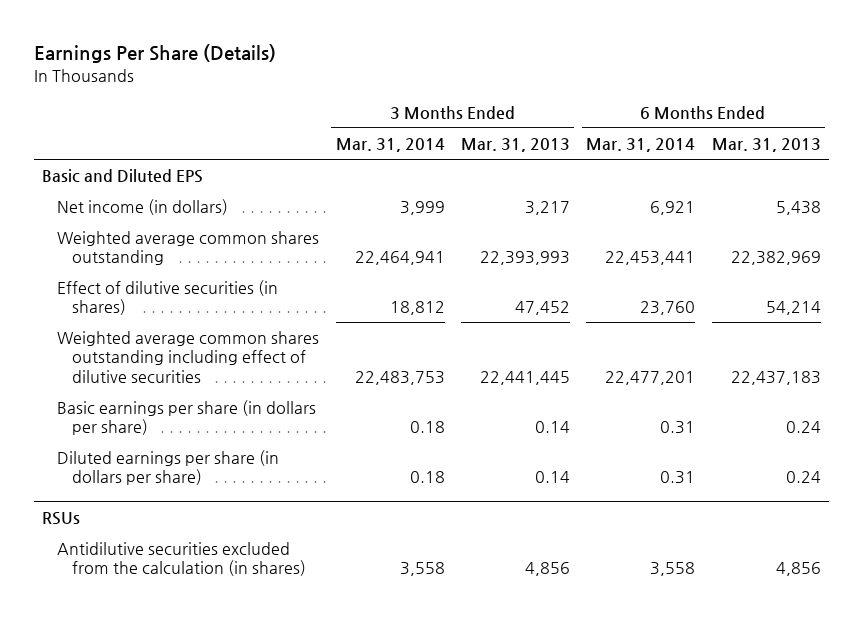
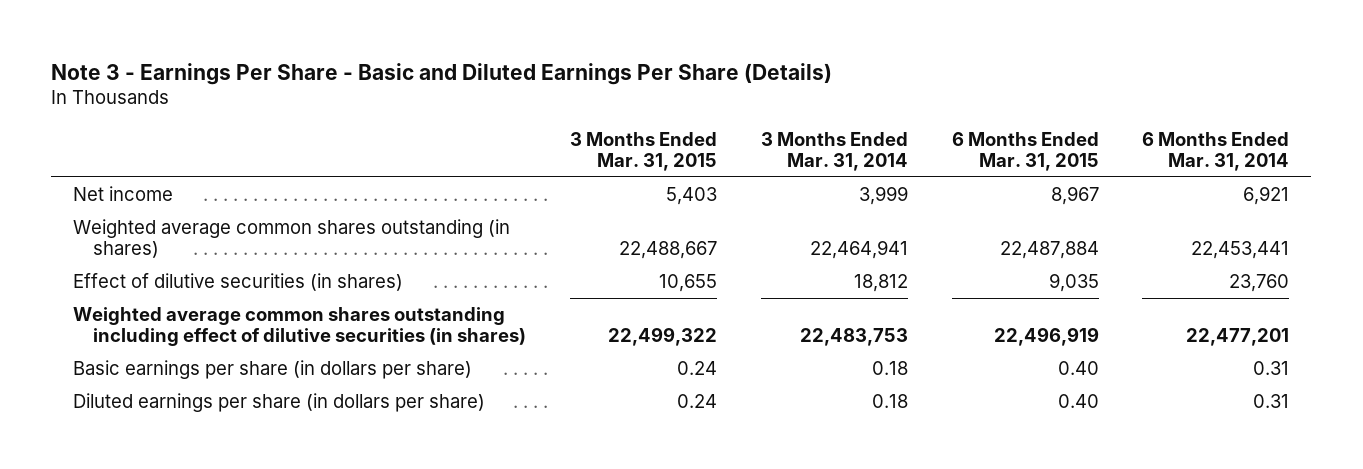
[34,44,277,64] Earnings Per Share (Details) -> [51,62,833,85] Note 3 - Earnings Per Share - Basic and Diluted Earnings Per Share (Details)
[460,138,570,153] Mar. 31, 2013 -> none
[711,138,821,153] Mar. 31, 2013 -> none
none -> [570,131,718,172] 3 Months Ended Mar. 31, 2015
none -> [951,131,1099,172] 6 Months Ended Mar. 31, 2015
[42,169,204,184] Basic and Diluted EPS -> none
[57,199,229,216] Net income (in dollars) -> [73,186,174,202] Net income
[57,231,320,266] Weighted average common shares outstanding -> [73,219,511,259] Weighted average common shares outstanding (in shares)
[57,331,320,383] Weighted average common shares outstanding including effect of dilutive securities -> [73,307,527,347] Weighted average common shares outstanding including effect of dilutive securities (in shares)
[42,511,81,525] RSUs -> none
[57,542,306,577] Antidilutive securities excluded from the calculation (in shares) -> none

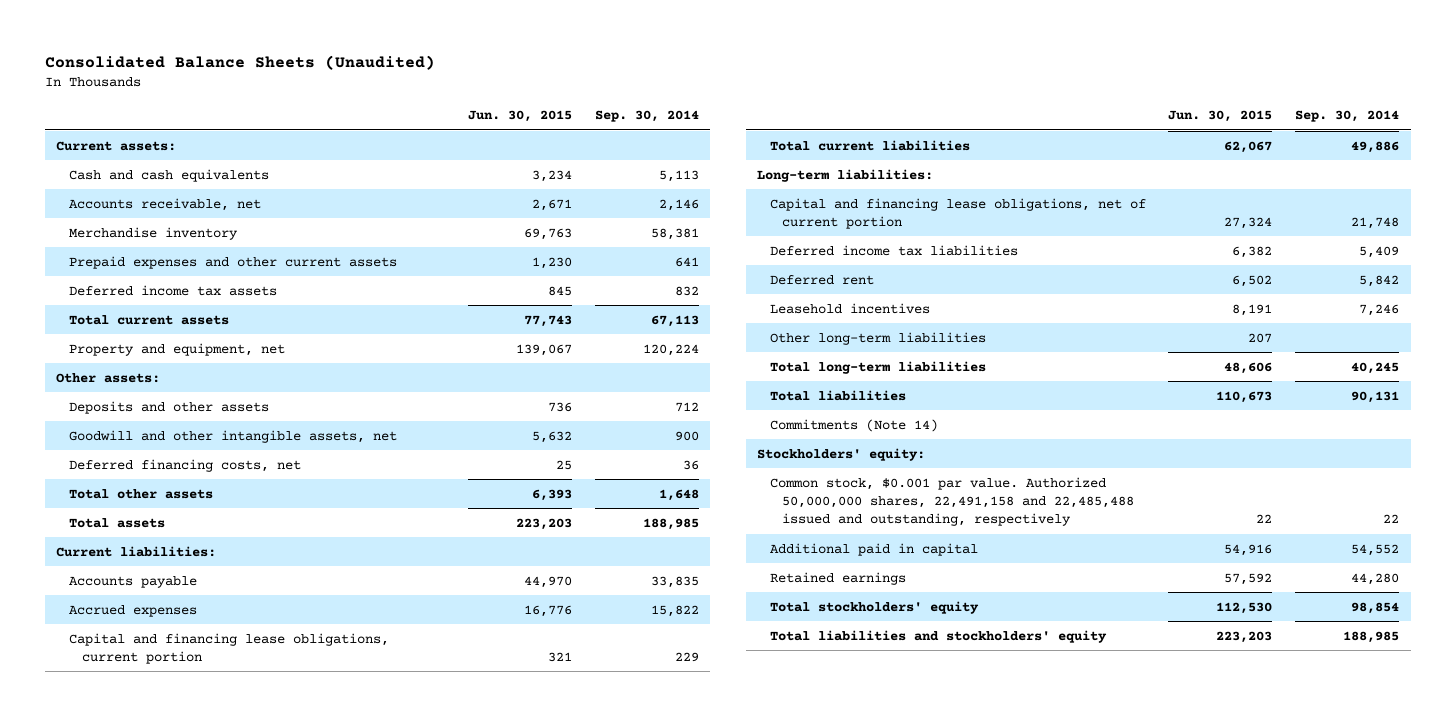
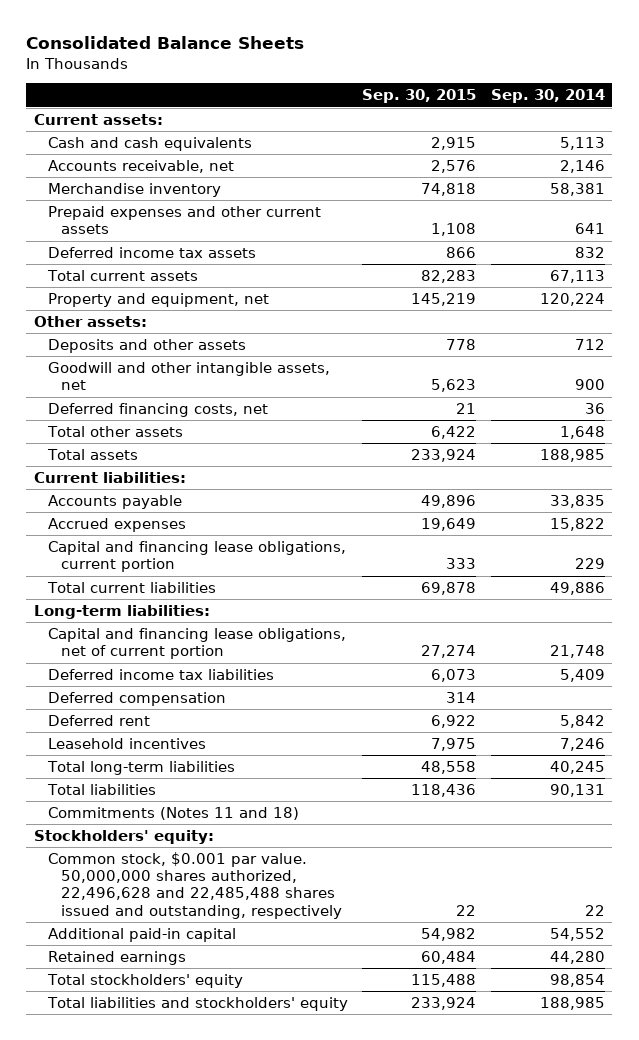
[45,55,436,71] Consolidated Balance Sheets (Unaudited) -> [26,36,305,50] Consolidated Balance Sheets
[467,110,572,123] Jun. 30, 2015 -> none
none -> [362,89,477,104] Sep. 30, 2015
none -> [47,692,226,707] Deferred compensation
[769,331,986,345] Other long-term liabilities -> none
[769,418,938,432] Commitments (Note 14) -> [47,807,299,821] Commitments (Notes 11 and 18)
[769,476,1135,527] Common stock, $0.001 par value. Authorized 50,000,000 shares, 22,491,158 and 22,485,488 issued and outstanding, respectively -> [47,852,343,919] Common stock, $0.001 par value. 50,000,000 shares authorized, 22,496,628 and 22,485,488 shares issued and outstanding, respectively
[769,542,978,556] Additional paid in capital -> [47,928,236,943] Additional paid-in capital

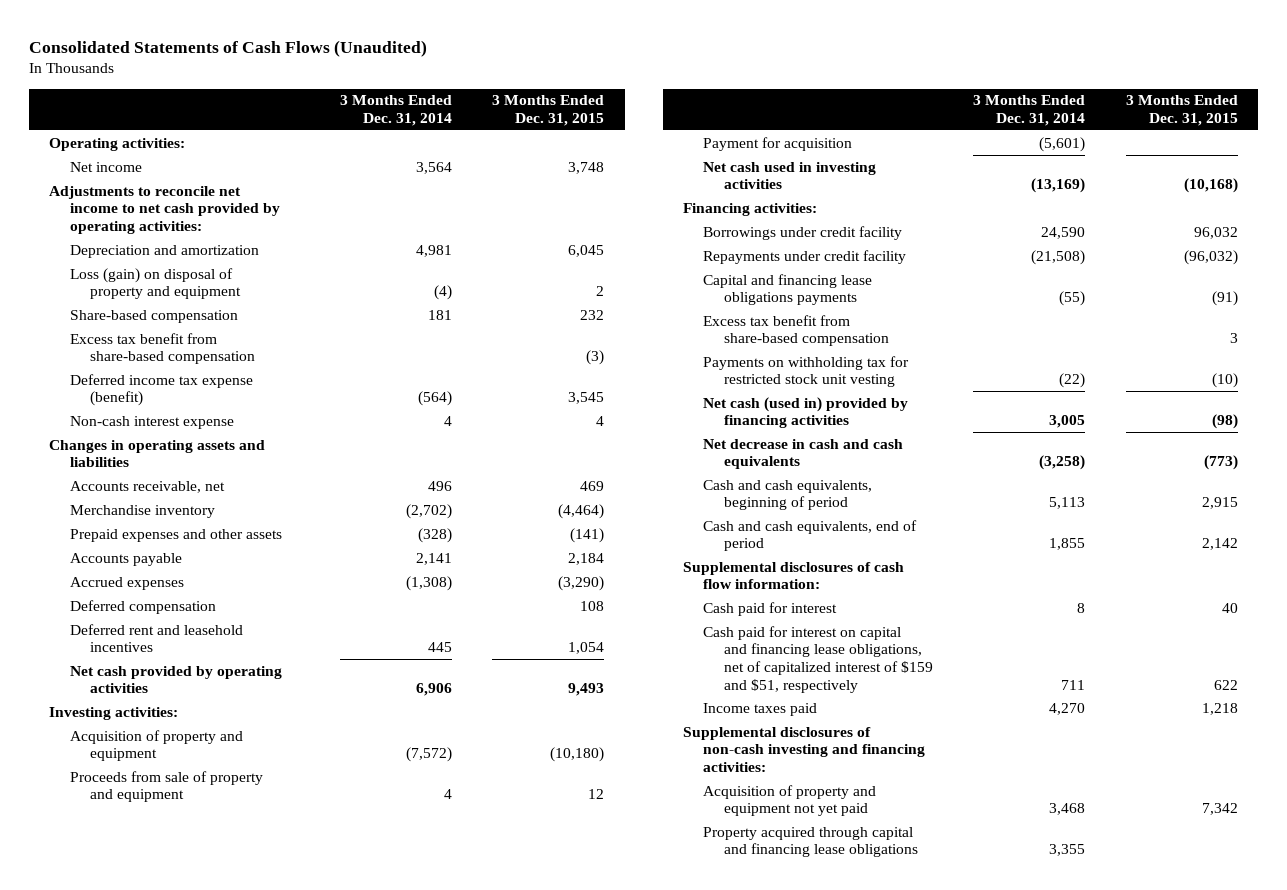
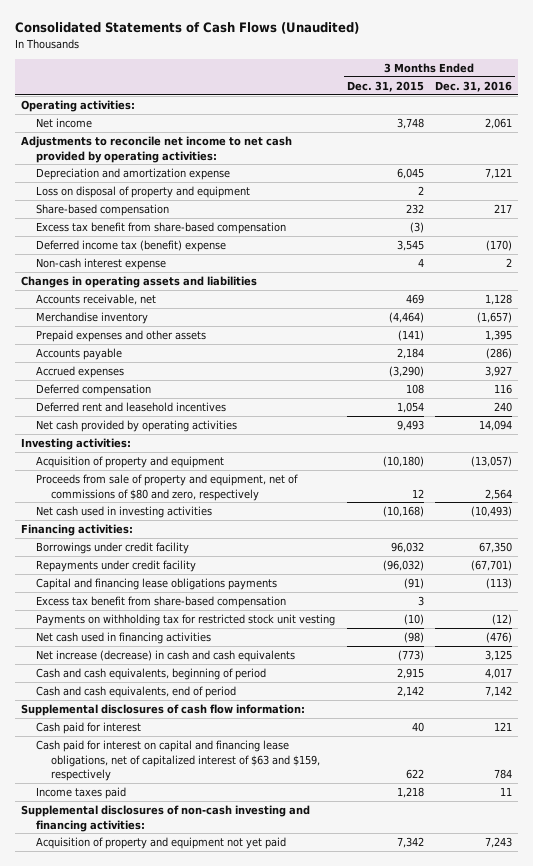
[339,95,452,126] 3 Months Ended Dec. 31, 2014 -> none
none -> [435,80,513,92] Dec. 31, 2016
[69,244,259,258] Depreciation and amortization -> [36,168,231,181] Depreciation and amortization expense
[69,267,242,300] Loss (gain) on disposal of property and equipment -> [36,186,251,199] Loss on disposal of property and equipment
[69,373,253,407] Deferred income tax expense (benefit) -> [36,240,227,253] Deferred income tax (benefit) expense
[703,136,853,151] Payment for acquisition -> none
[69,770,263,803] Proceeds from sale of property and equipment -> [36,474,299,501] Proceeds from sale of property and equipment, net of commissions of $80 and zero, respectively
[703,396,909,429] Net cash (used in) provided by financing activities -> [36,632,212,645] Net cash used in financing activities
[703,438,904,470] Net decrease in cash and cash equivalents -> [36,650,296,663] Net increase (decrease) in cash and cash equivalents
[703,625,933,693] Cash paid for interest on capital and financing lease obligations, net of capitalized interest of $159 and $51, respectively -> [36,740,321,781] Cash paid for interest on capital and financing lease obligations, net of capitalized interest of $63 and $159, respectively
[703,826,918,858] Property acquired through capital and financing lease obligations -> none

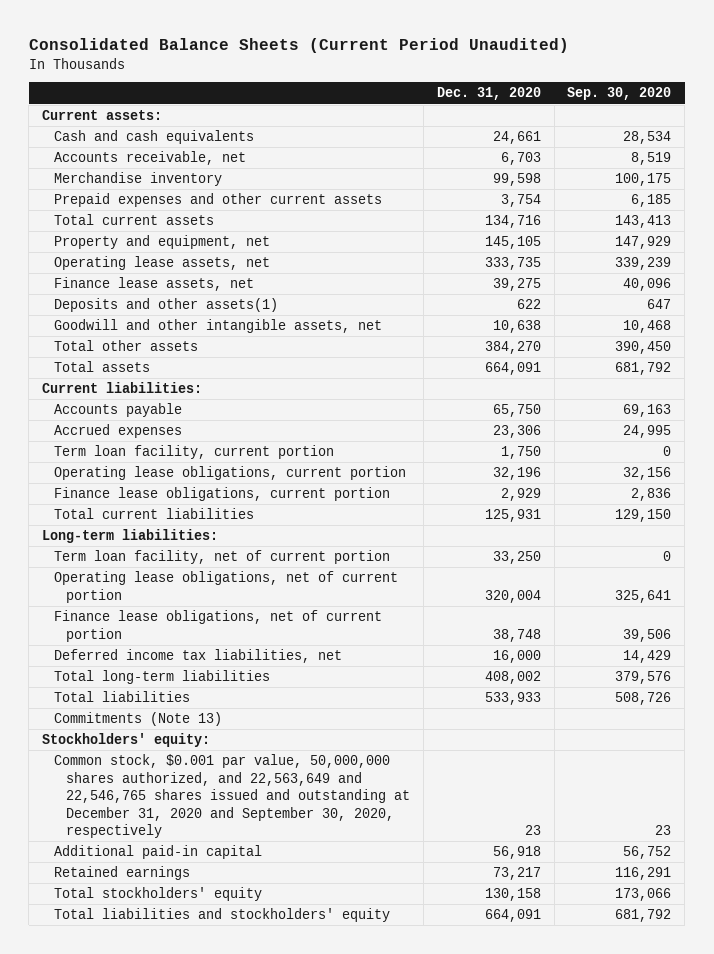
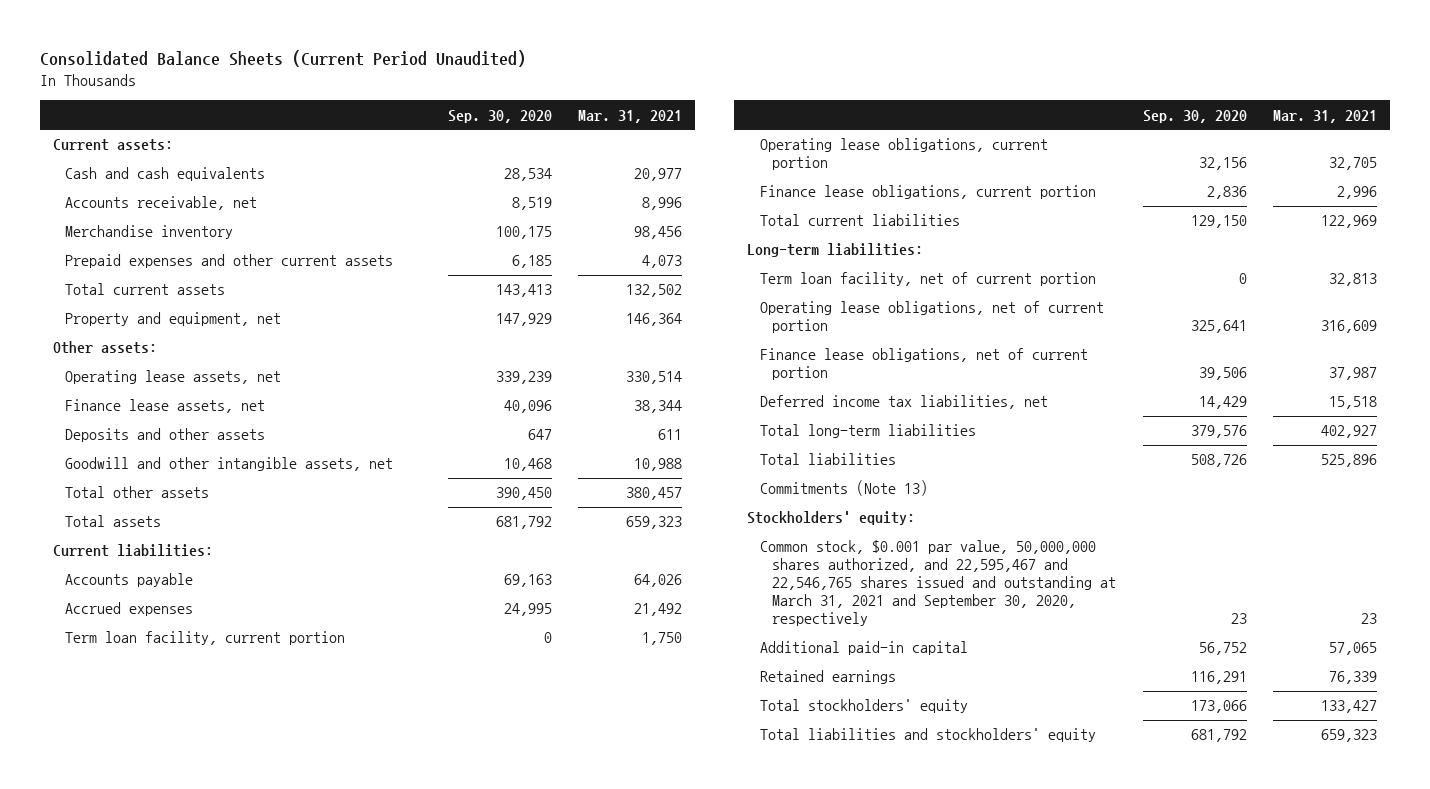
[436,87,541,101] Dec. 31, 2020 -> none
none -> [578,109,683,123] Mar. 31, 2021
none -> [52,341,157,355] Other assets:
[54,298,279,313] Deposits and other assets(1) -> [65,428,266,443] Deposits and other assets
[54,754,410,839] Common stock, $0.001 par value, 50,000,000 shares authorized, and 22,563,649 and 22,546,765 shares issued and outstanding at December 31, 2020 and September 30, 2020, respectively -> [759,540,1117,627] Common stock, $0.001 par value, 50,000,000 shares authorized, and 22,595,467 and 22,546,765 shares issued and outstanding at March 31, 2021 and September 30, 2020, respectively

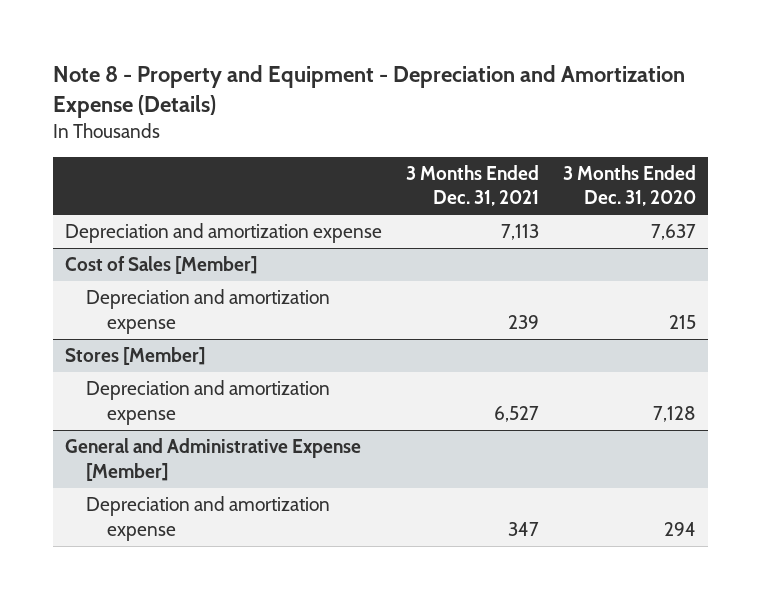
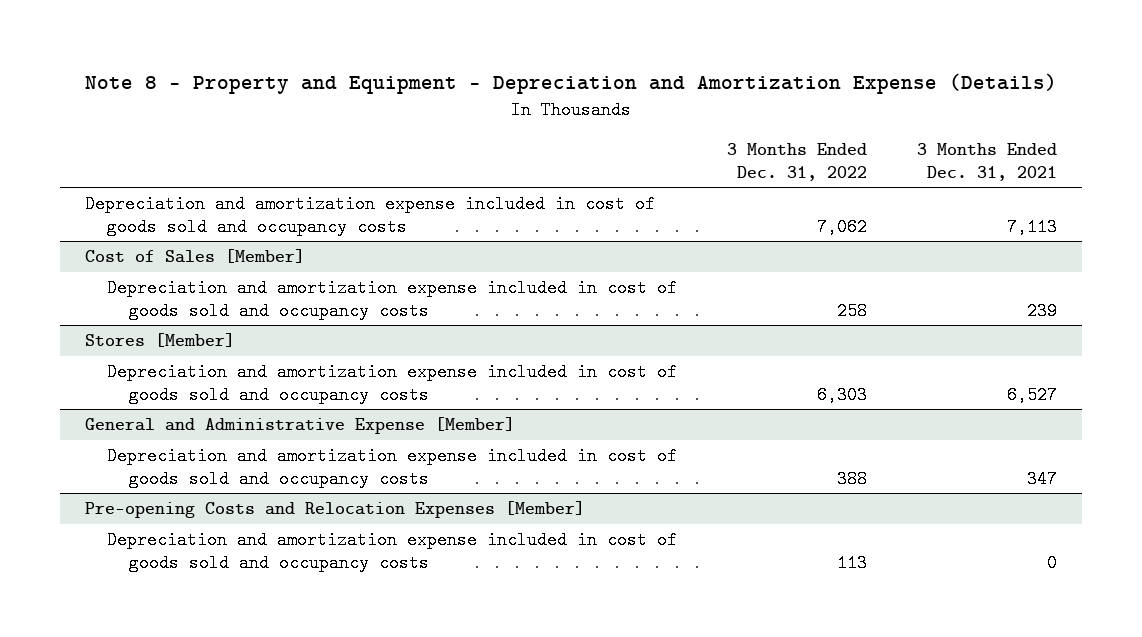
[563,165,697,207] 3 Months Ended Dec. 31, 2020 -> none
none -> [726,142,867,181] 3 Months Ended Dec. 31, 2022
[64,223,382,244] Depreciation and amortization expense -> [84,195,655,236] Depreciation and amortization expense included in cost of goods sold and occupancy costs
[86,289,331,334] Depreciation and amortization expense -> [106,279,677,320] Depreciation and amortization expense included in cost of goods sold and occupancy costs
[86,380,331,425] Depreciation and amortization expense -> [106,363,677,404] Depreciation and amortization expense included in cost of goods sold and occupancy costs
[86,496,331,541] Depreciation and amortization expense -> [106,447,677,488] Depreciation and amortization expense included in cost of goods sold and occupancy costs
none -> [84,501,585,519] Pre-opening Costs and Relocation Expenses [Member]
none -> [106,531,677,572] Depreciation and amortization expense included in cost of goods sold and occupancy costs

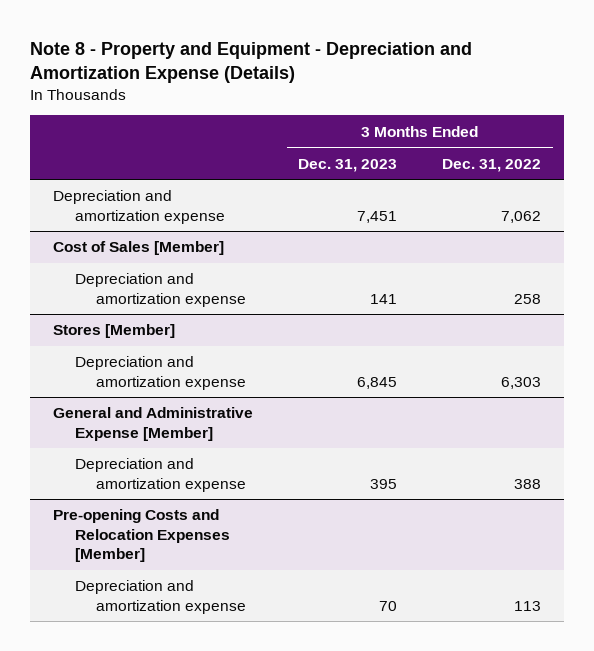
[916,142,1057,181] 3 Months Ended Dec. 31, 2021 -> none
none -> [298,158,398,172] Dec. 31, 2023
[84,195,655,236] Depreciation and amortization expense included in cost of goods sold and occupancy costs -> [52,190,225,224] Depreciation and amortization expense
[106,279,677,320] Depreciation and amortization expense included in cost of goods sold and occupancy costs -> [74,273,247,307] Depreciation and amortization expense
[106,363,677,404] Depreciation and amortization expense included in cost of goods sold and occupancy costs -> [74,356,247,390] Depreciation and amortization expense
[106,447,677,488] Depreciation and amortization expense included in cost of goods sold and occupancy costs -> [74,458,247,492] Depreciation and amortization expense
[106,531,677,572] Depreciation and amortization expense included in cost of goods sold and occupancy costs -> [74,580,247,614] Depreciation and amortization expense

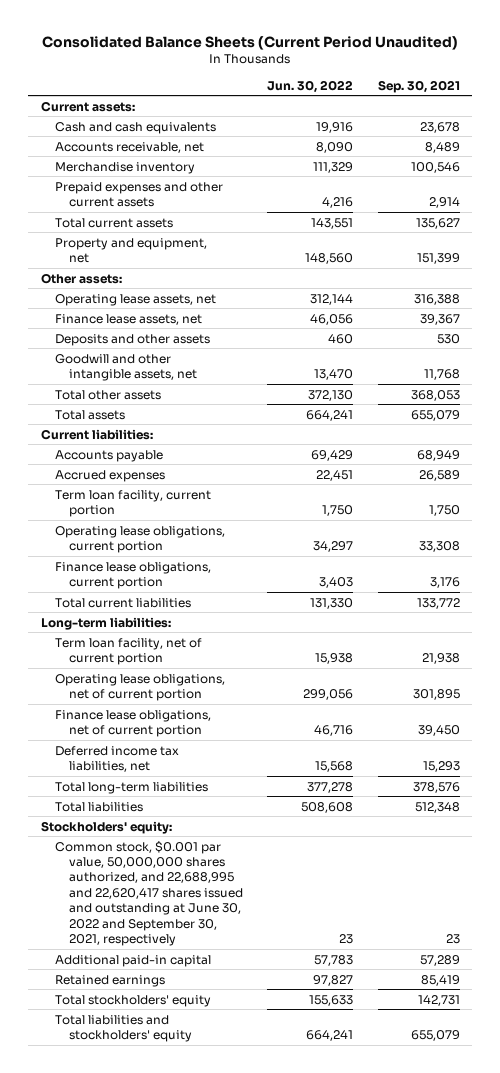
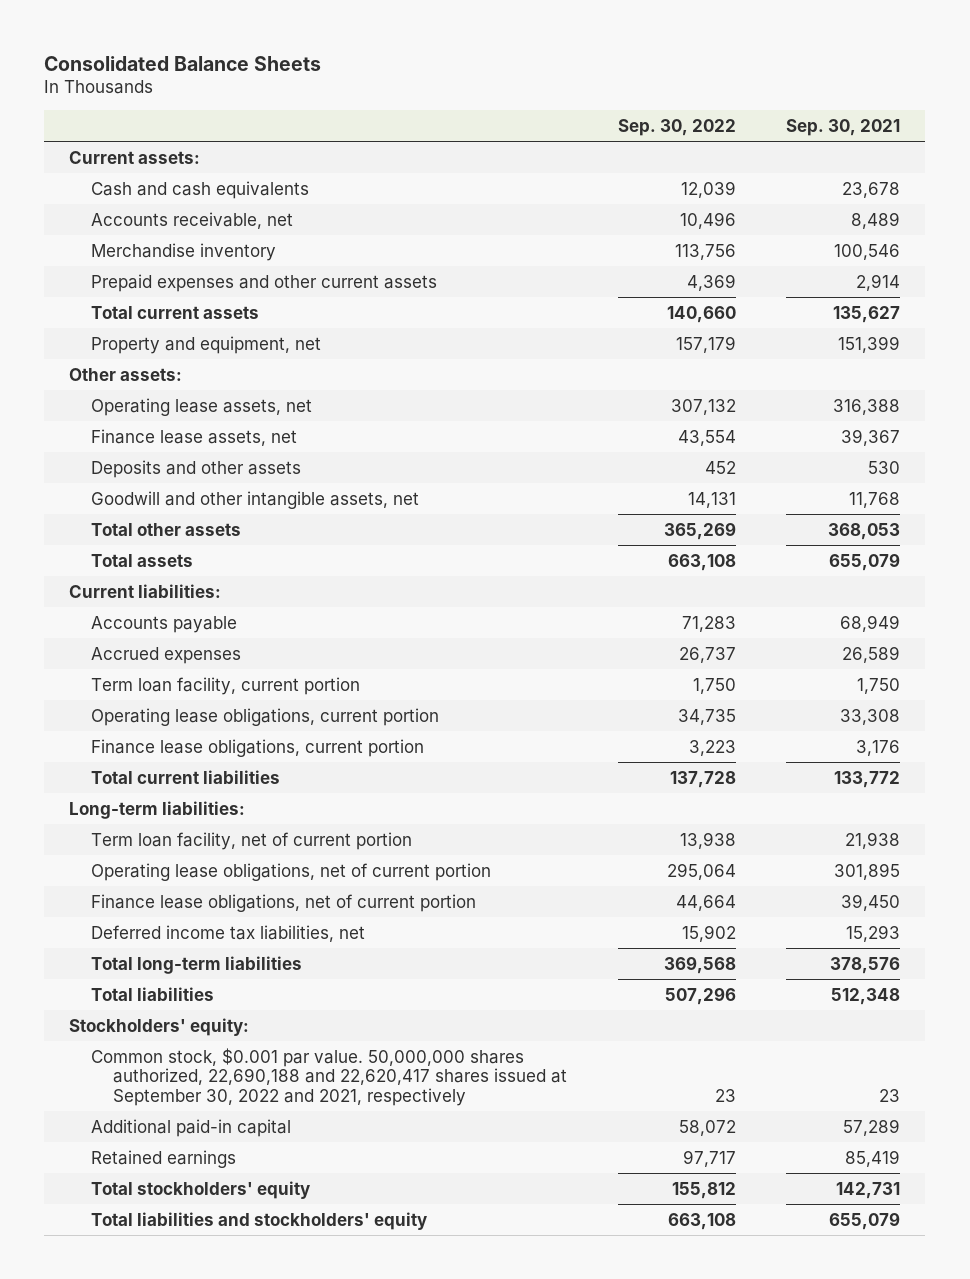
[42,35,459,50] Consolidated Balance Sheets (Current Period Unaudited) -> [44,55,322,71] Consolidated Balance Sheets
[267,79,354,93] Jun. 30, 2022 -> none
none -> [617,118,736,136] Sep. 30, 2022
[54,840,243,946] Common stock, $0.001 par value, 50,000,000 shares authorized, and 22,688,995 and 22,620,417 shares issued and outstanding at June 30, 2022 and September 30, 2021, respectively -> [91,1047,568,1106] Common stock, $0.001 par value. 50,000,000 shares authorized, 22,690,188 and 22,620,417 shares issued at September 30, 2022 and 2021, respectively

